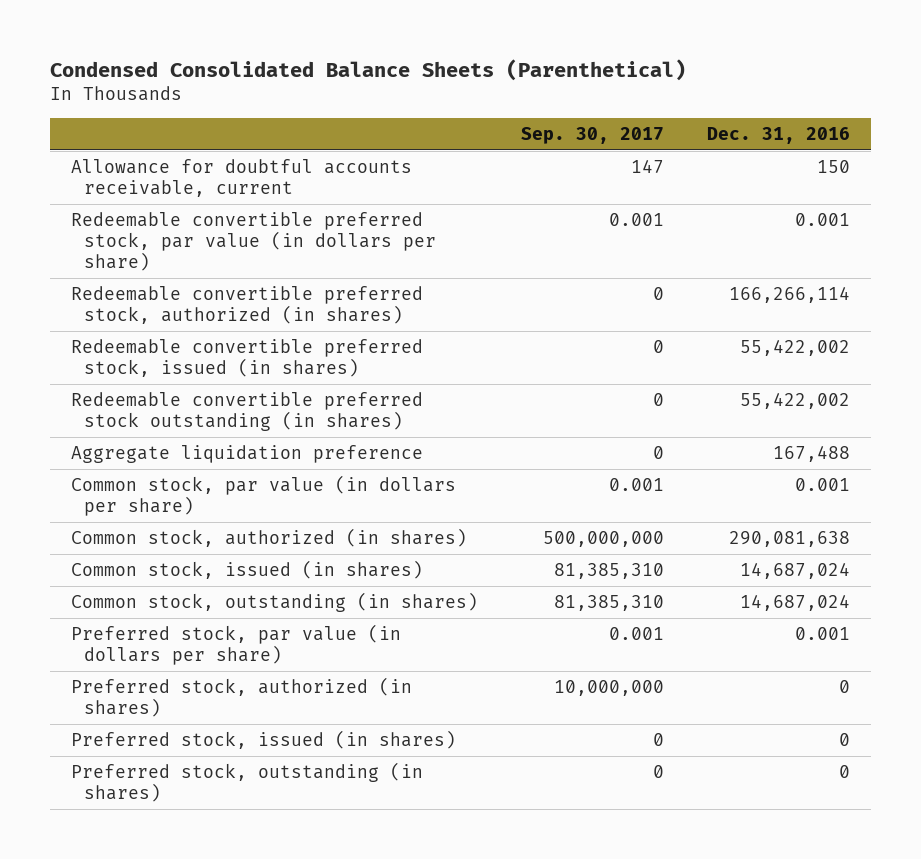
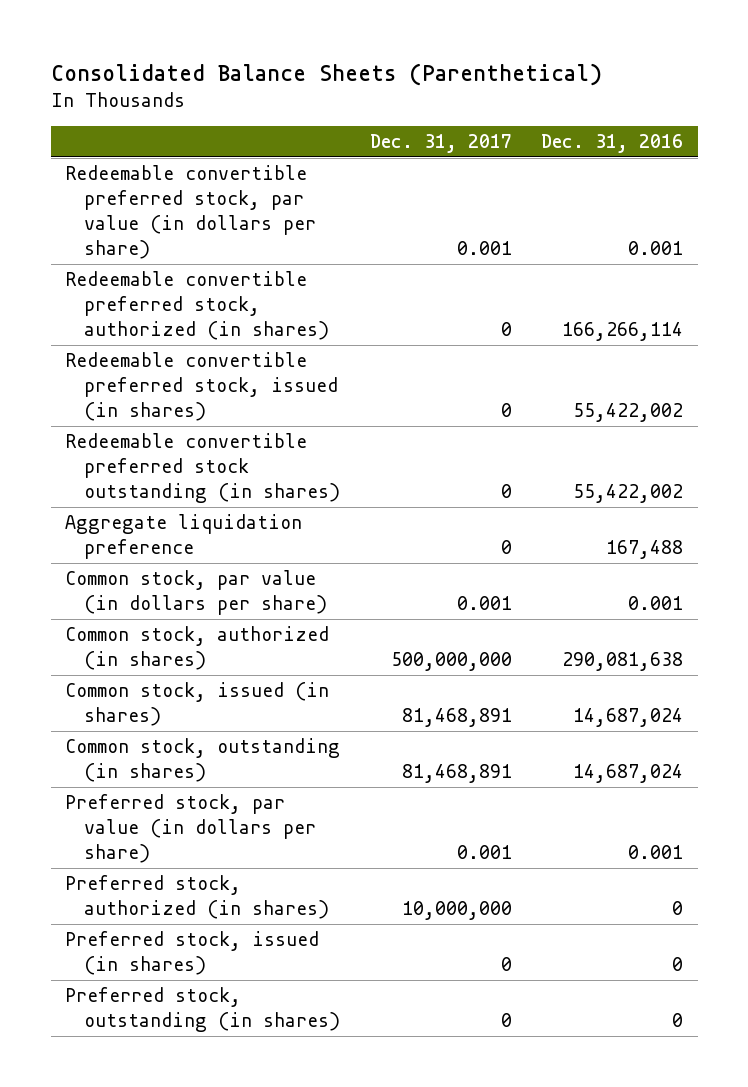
[49,58,686,81] Condensed Consolidated Balance Sheets (Parenthetical) -> [50,62,602,86] Consolidated Balance Sheets (Parenthetical)
[520,126,664,144] Sep. 30, 2017 -> none
none -> [369,134,512,154] Dec. 31, 2017
[71,158,413,198] Allowance for doubtful accounts receivable, current -> none

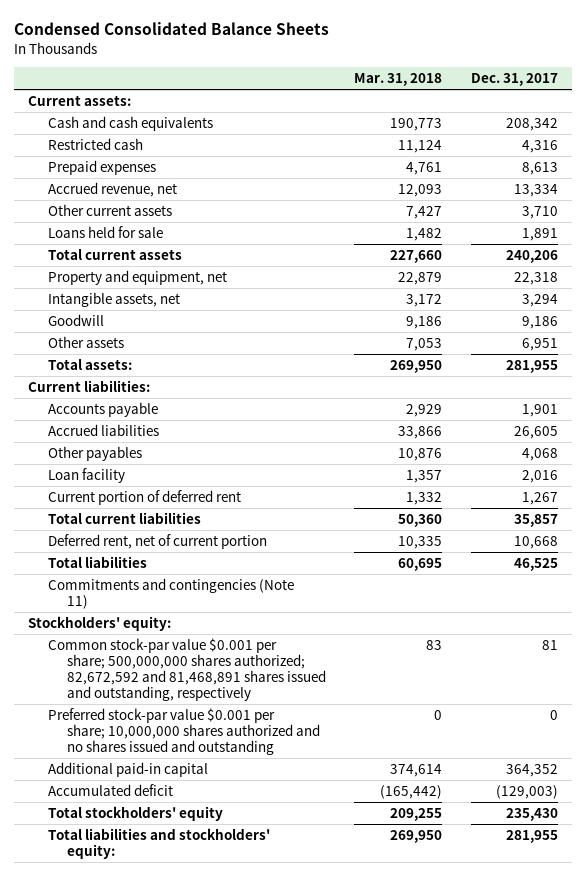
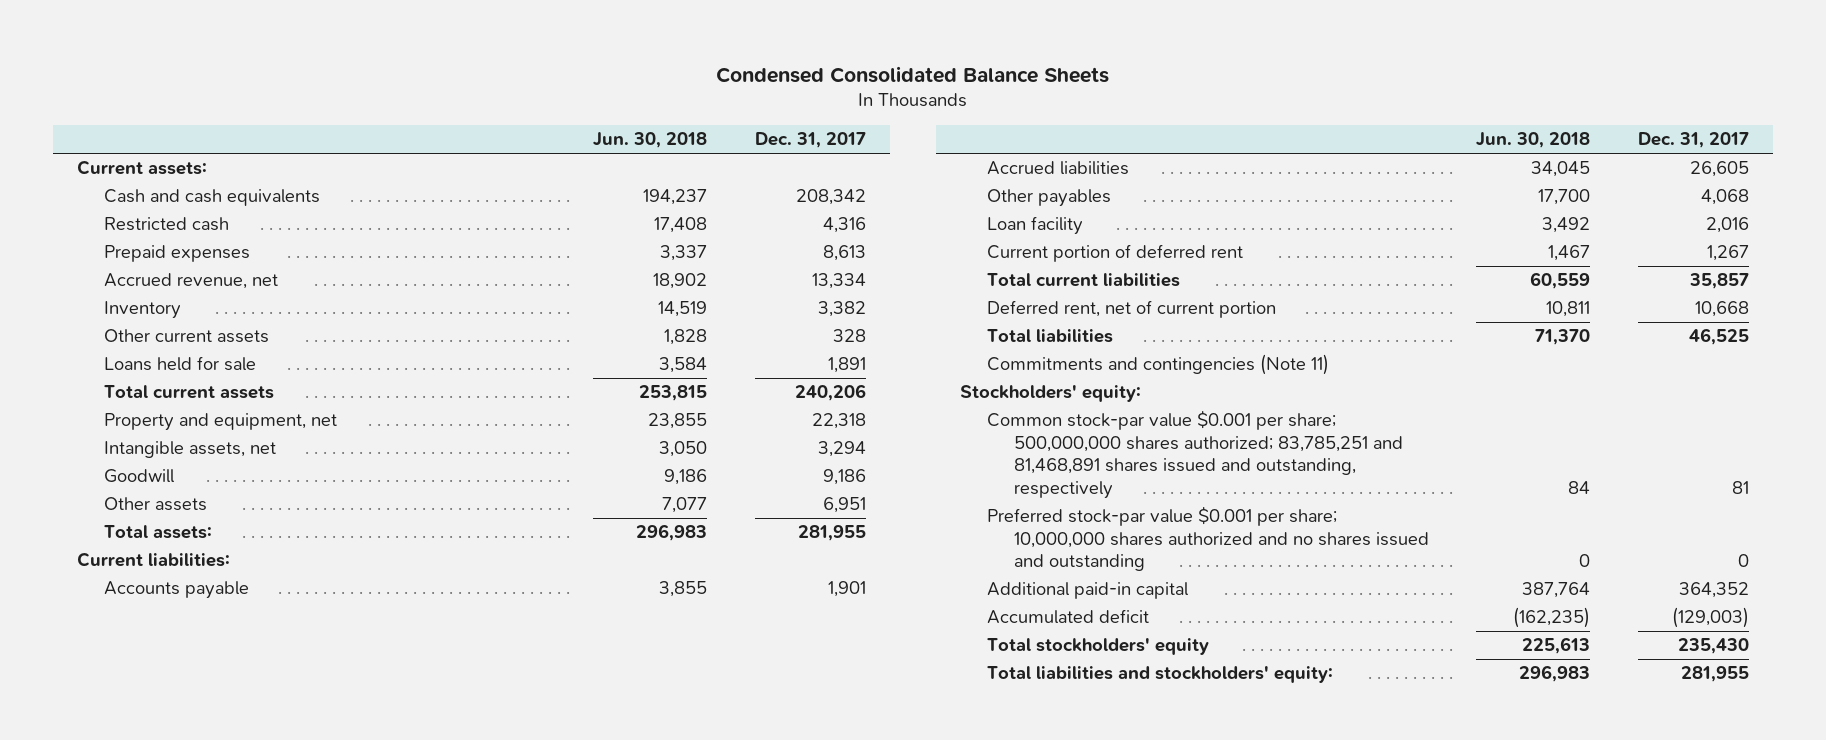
[354,73,443,87] Mar. 31, 2018 -> none
none -> [593,132,708,149] Jun. 30, 2018
none -> [103,301,181,320] Inventory
[521,205,558,219] 3,710 -> [833,329,867,343] 328
[47,637,326,702] Common stock-par value $0.001 per share; 500,000,000 shares authorized; 82,672,592 and 81,468,891 shares issued and outstanding, respectively -> [986,410,1403,499] Common stock-par value $0.001 per share; 500,000,000 shares authorized; 83,785,251 and 81,468,891 shares issued and outstanding, respectively

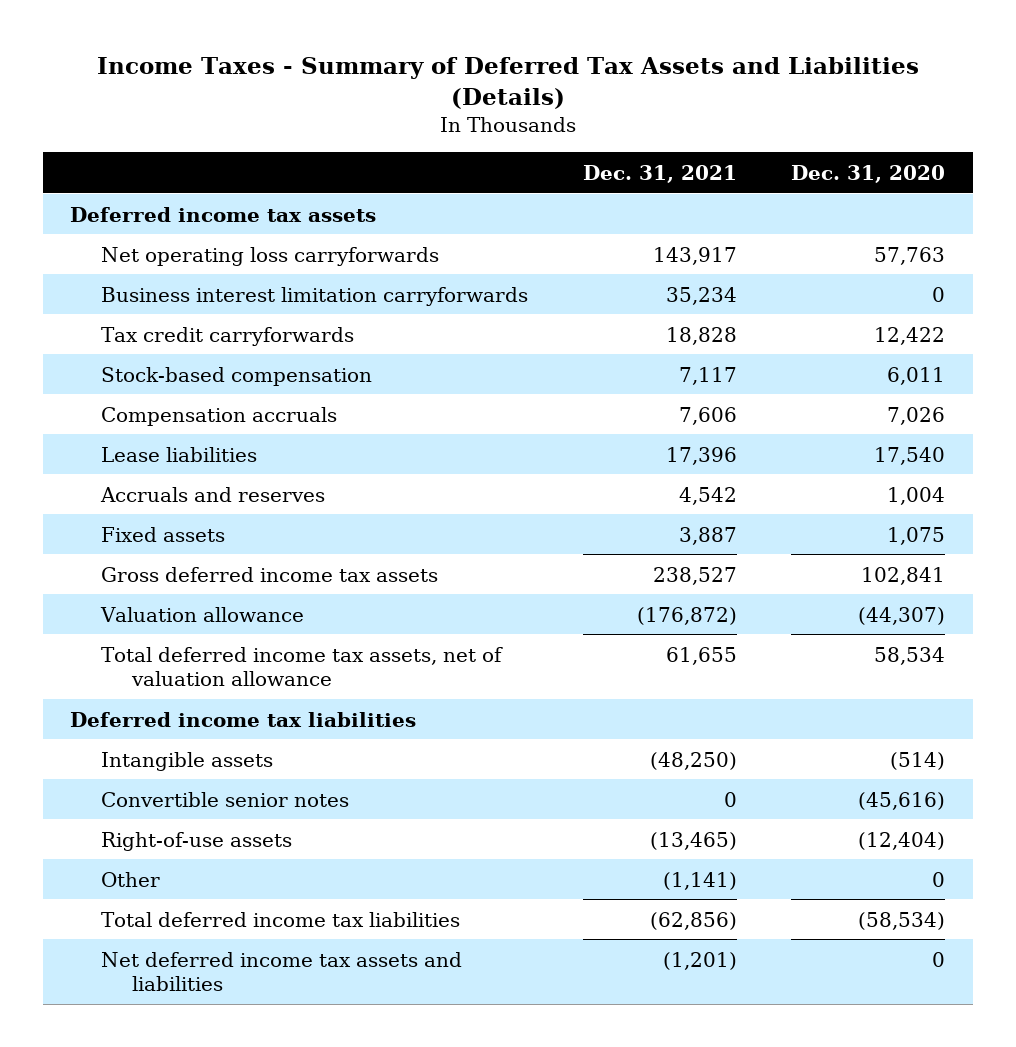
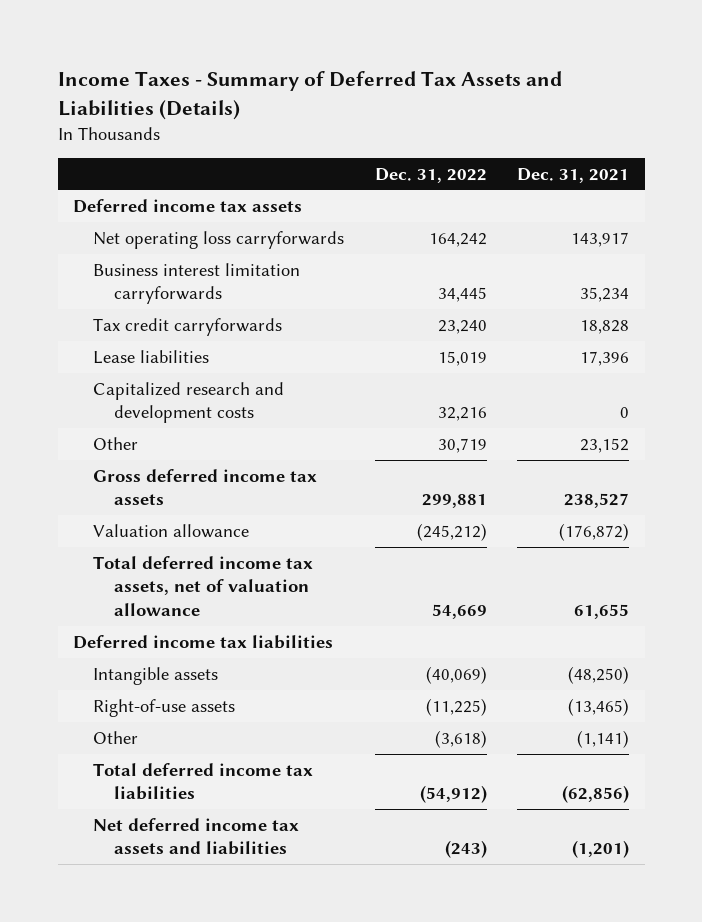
[791,164,946,183] Dec. 31, 2020 -> none
none -> [374,167,487,183] Dec. 31, 2022
[100,366,372,386] Stock-based compensation -> none
[100,406,337,426] Compensation accruals -> none
[99,486,325,502] Accruals and reserves -> none
[100,526,225,542] Fixed assets -> none
none -> [93,381,285,424] Capitalized research and development costs
none -> [93,436,139,450] Other
[100,791,349,807] Convertible senior notes -> none

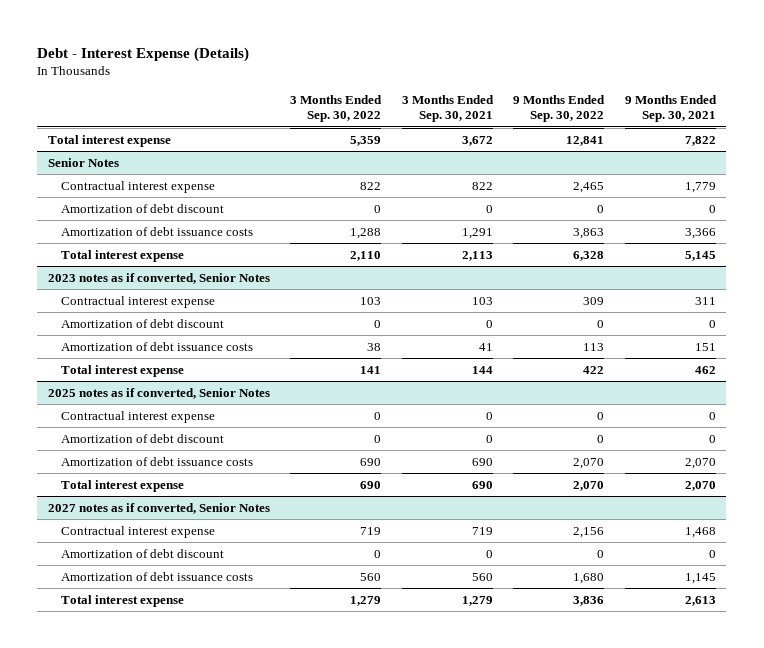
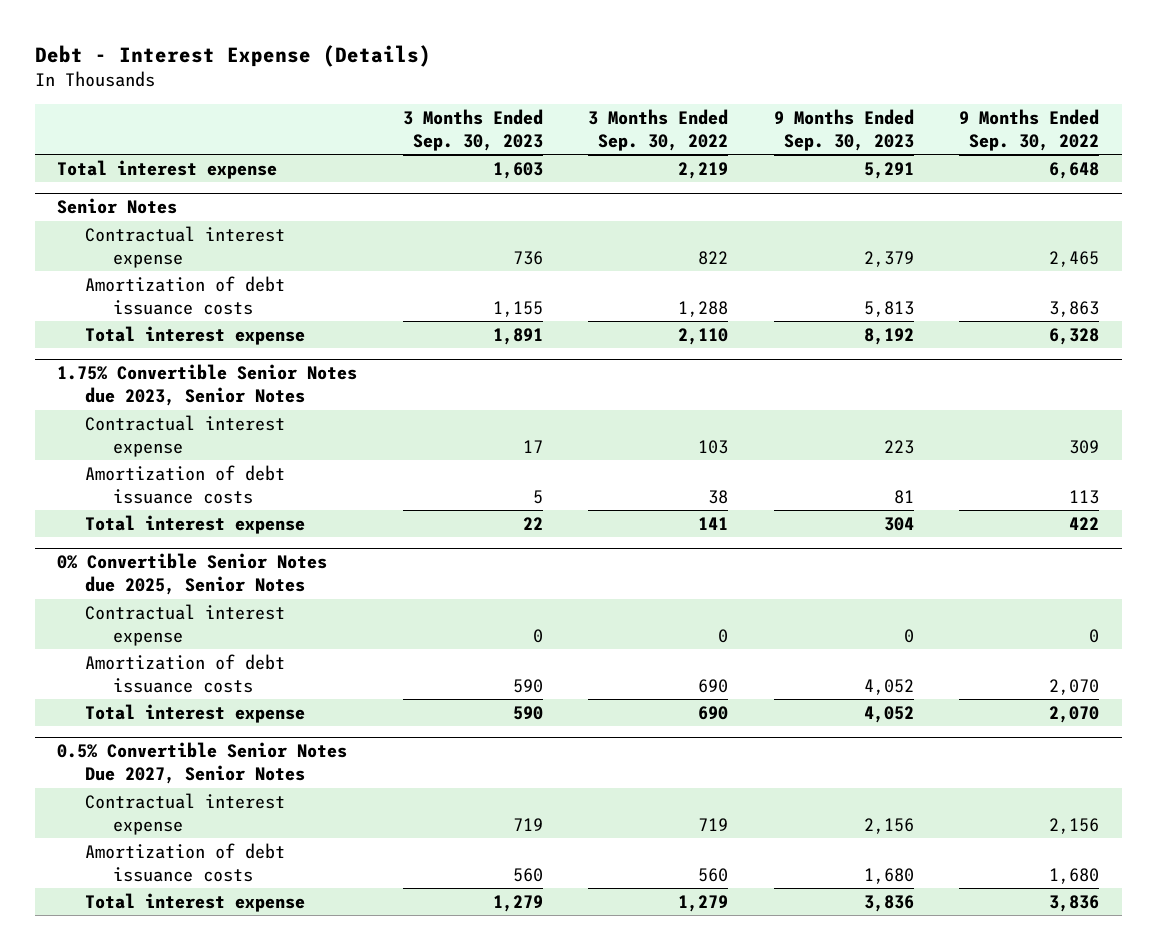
[401,94,494,123] 3 Months Ended Sep. 30, 2021 -> none
[624,94,717,123] 9 Months Ended Sep. 30, 2021 -> none
none -> [402,109,543,151] 3 Months Ended Sep. 30, 2023
none -> [773,109,914,151] 9 Months Ended Sep. 30, 2023
[350,135,382,146] 5,359 -> [678,161,729,179] 2,219
[566,135,605,146] 12,841 -> [1049,161,1100,179] 6,648
[61,203,225,213] Amortization of debt discount -> none
[47,272,270,284] 2023 notes as if converted, Senior Notes -> none
none -> [57,364,358,407] 1.75% Convertible Senior Notes due 2023, Senior Notes
[61,318,225,328] Amortization of debt discount -> none
[47,387,270,399] 2025 notes as if converted, Senior Notes -> none
none -> [57,553,328,596] 0% Convertible Senior Notes due 2025, Senior Notes
[61,433,225,443] Amortization of debt discount -> none
[47,502,270,514] 2027 notes as if converted, Senior Notes -> none
none -> [57,742,348,785] 0.5% Convertible Senior Notes Due 2027, Senior Notes
[61,548,225,558] Amortization of debt discount -> none

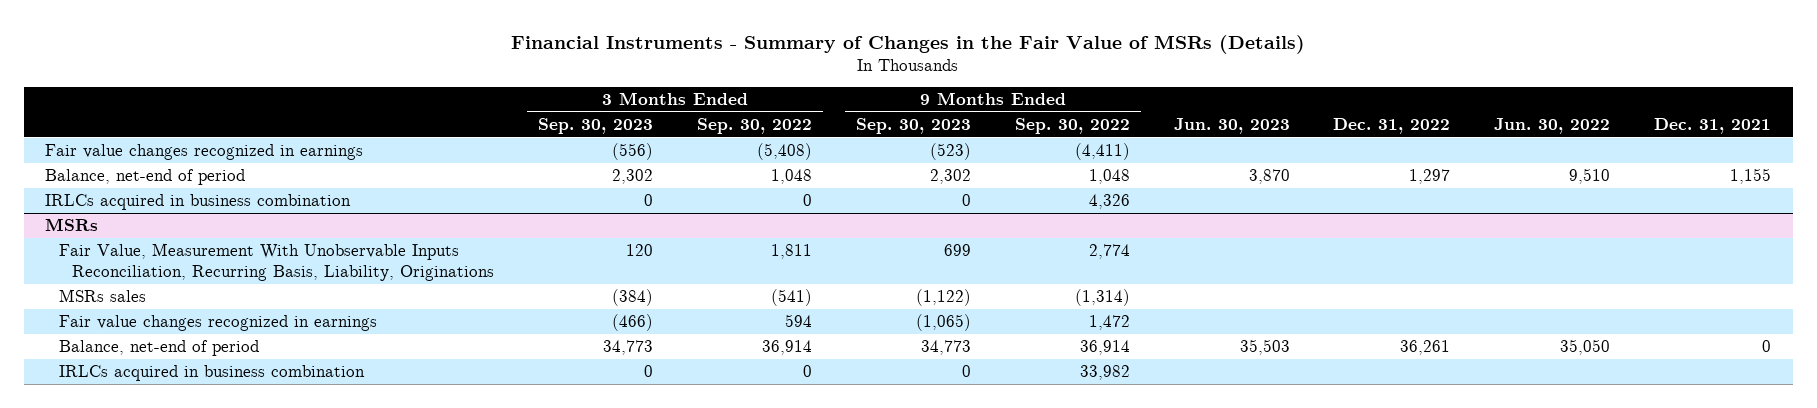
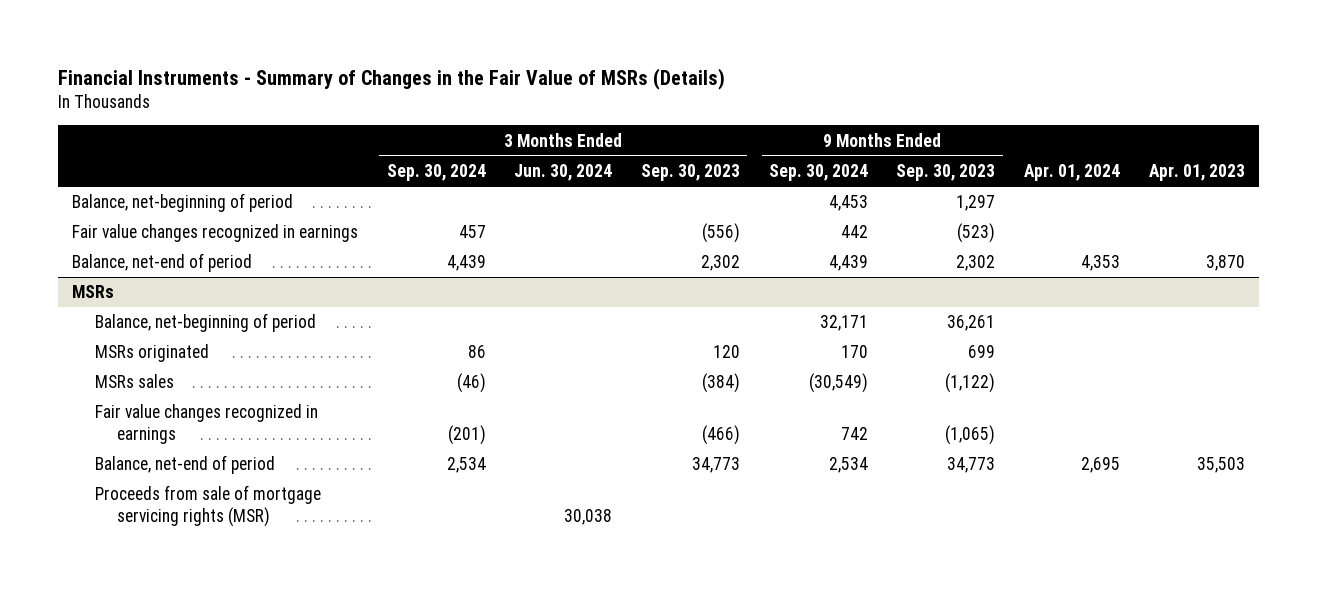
[696,117,812,134] Sep. 30, 2022 -> none
[1014,117,1130,134] Sep. 30, 2022 -> none
[1173,117,1290,134] Jun. 30, 2023 -> none
[1333,117,1451,134] Dec. 31, 2022 -> none
[1494,117,1611,134] Jun. 30, 2022 -> none
[1654,117,1772,134] Dec. 31, 2021 -> none
none -> [386,164,486,182] Sep. 30, 2024
none -> [514,164,613,182] Jun. 30, 2024
none -> [768,164,868,182] Sep. 30, 2024
none -> [1024,164,1121,182] Apr. 01, 2024
none -> [1148,164,1245,182] Apr. 01, 2023
none -> [71,193,293,213] Balance, net-beginning of period
[45,194,352,211] IRLCs acquired in business combination -> none
none -> [94,313,316,333] Balance, net-beginning of period
[58,243,495,281] Fair Value, Measurement With Unobservable Inputs Reconciliation, Recurring Basis, Liability, Originations -> [94,344,209,363] MSRs originated
[58,365,365,382] IRLCs acquired in business combination -> none
none -> [94,485,321,527] Proceeds from sale of mortgage servicing rights (MSR)

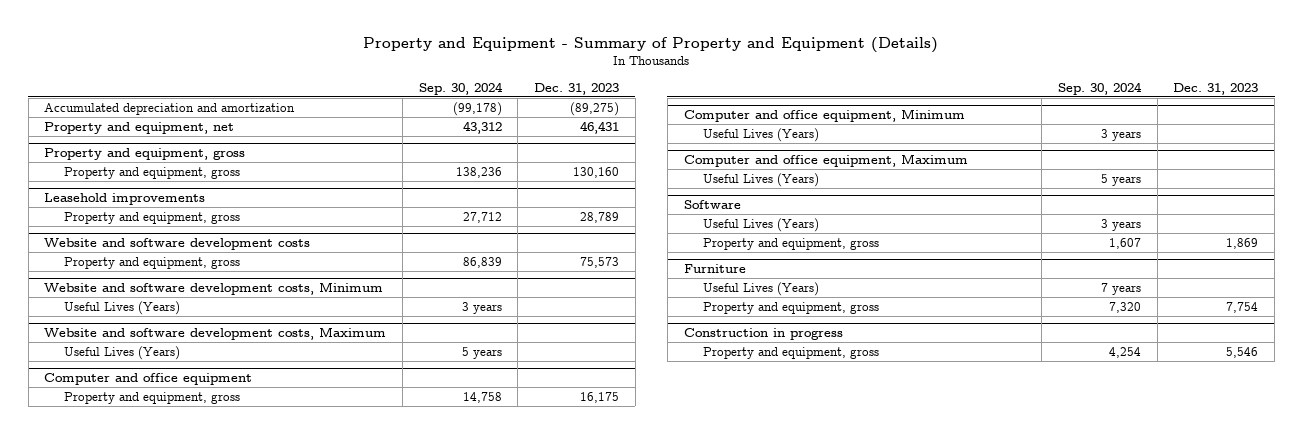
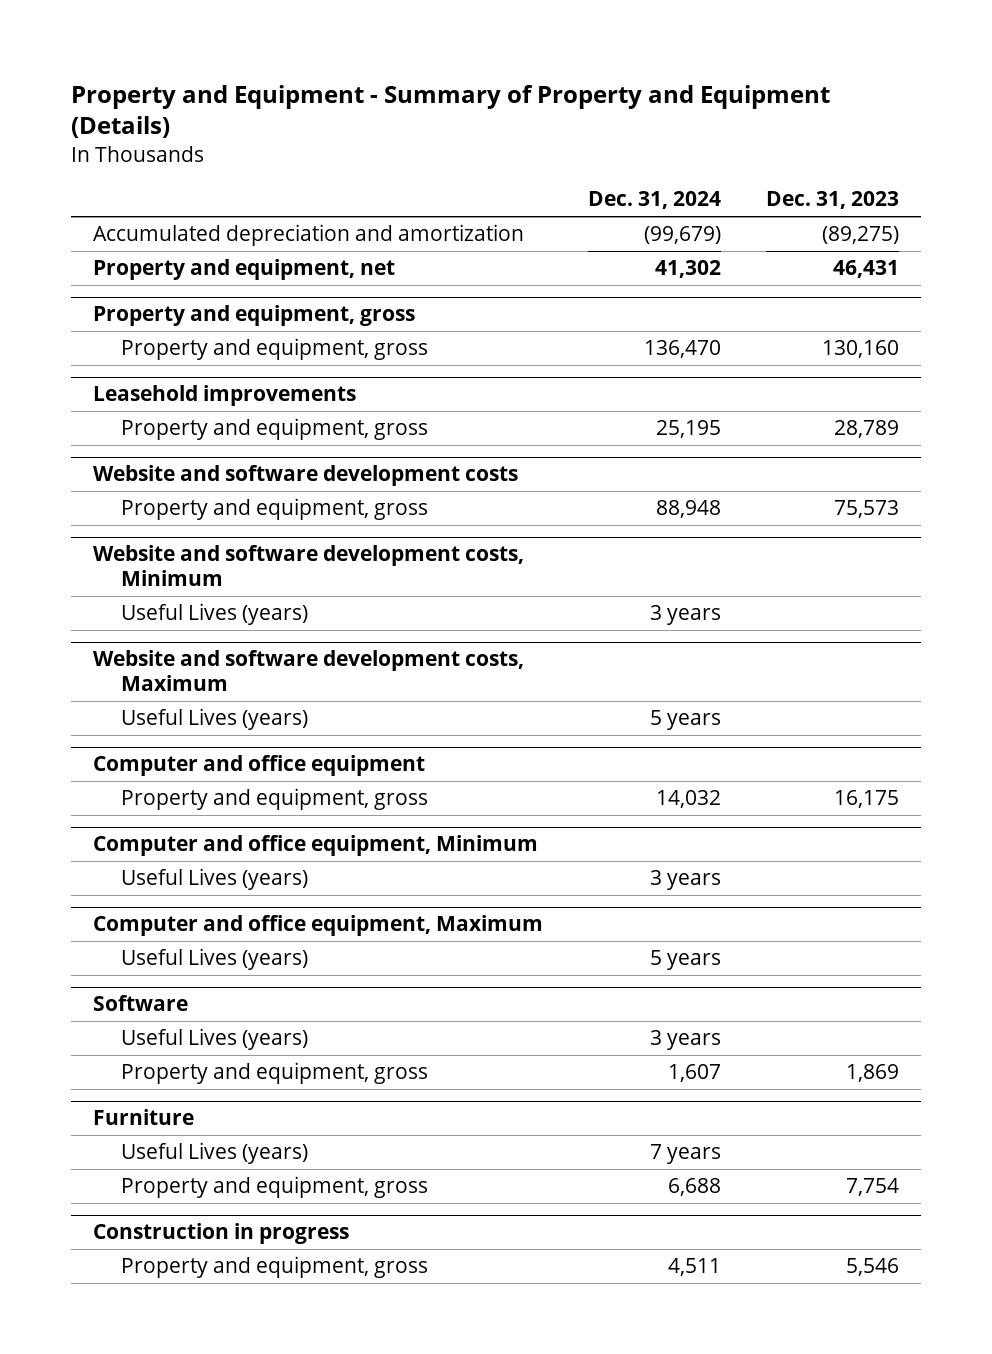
[418,82,503,96] Sep. 30, 2024 -> none
none -> [588,191,722,210] Dec. 31, 2024
[64,300,181,315] Useful Lives (Years) -> [121,603,309,626] Useful Lives (years)
[64,345,181,360] Useful Lives (Years) -> [121,708,309,731] Useful Lives (years)
[703,127,820,142] Useful Lives (Years) -> [121,868,309,891] Useful Lives (years)
[703,172,820,187] Useful Lives (Years) -> [121,948,309,971] Useful Lives (years)
[703,217,820,232] Useful Lives (Years) -> [121,1028,309,1051] Useful Lives (years)
[703,281,820,296] Useful Lives (Years) -> [121,1142,309,1165] Useful Lives (years)

